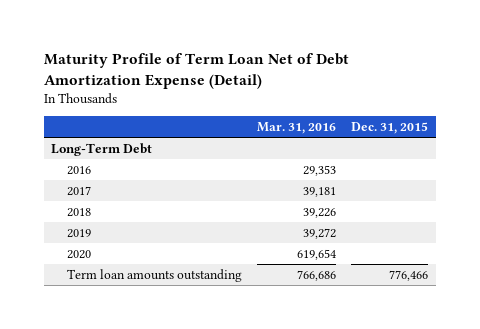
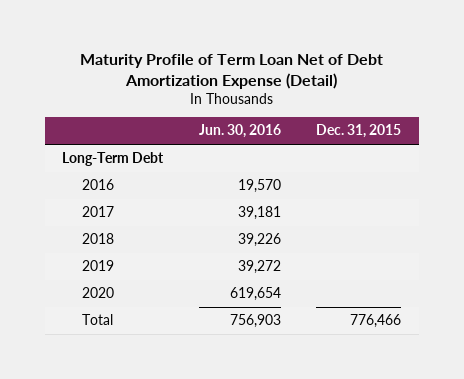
[257,122,337,135] Mar. 31, 2016 -> none
none -> [198,124,281,139] Jun. 30, 2016
[67,268,243,282] Term loan amounts outstanding -> [82,314,114,326] Total

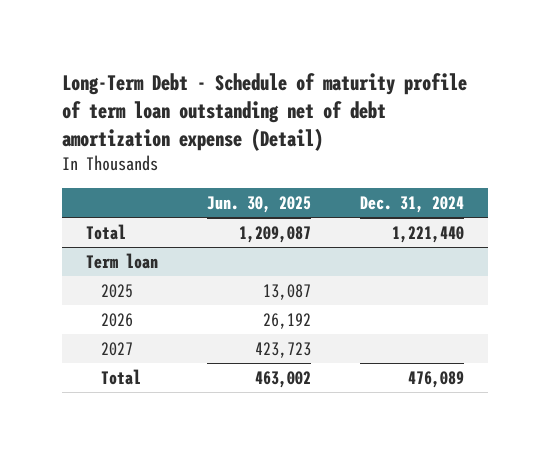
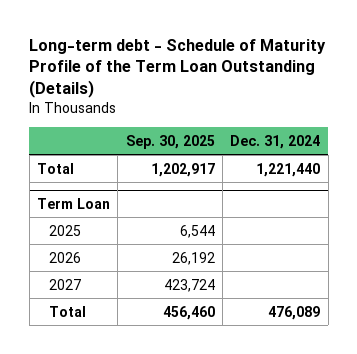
[61,72,467,151] Long-Term Debt - Schedule of maturity profile of term loan outstanding net of debt amortization expense (Detail) -> [29,38,327,99] Long-term debt - Schedule of Maturity Profile of the Term Loan Outstanding (Details)
[206,196,311,214] Jun. 30, 2025 -> none
none -> [125,134,215,149] Sep. 30, 2025
[86,252,159,269] Term loan -> [36,197,110,209] Term Loan

